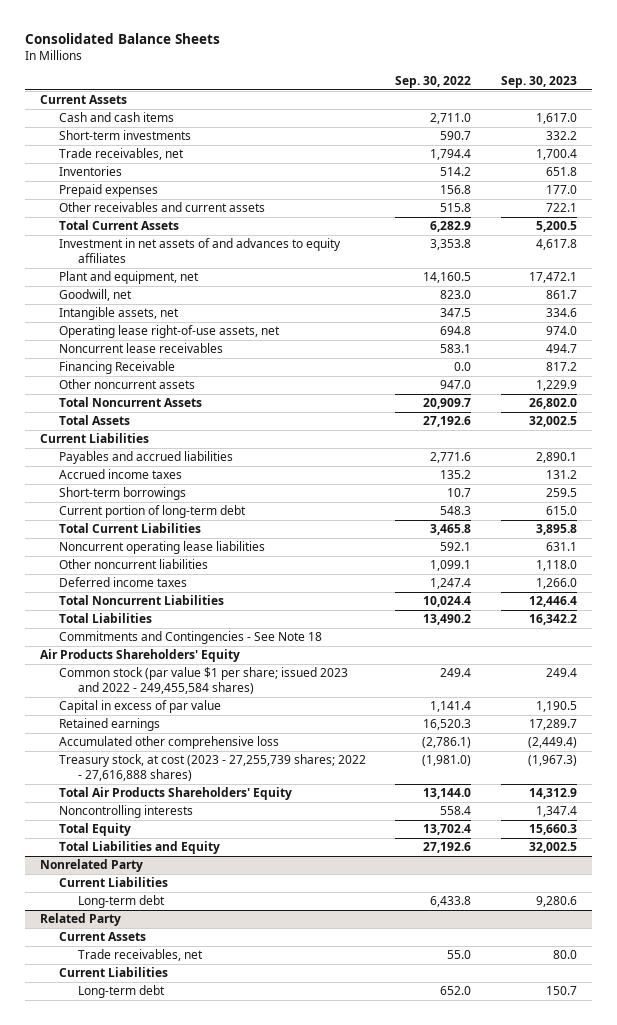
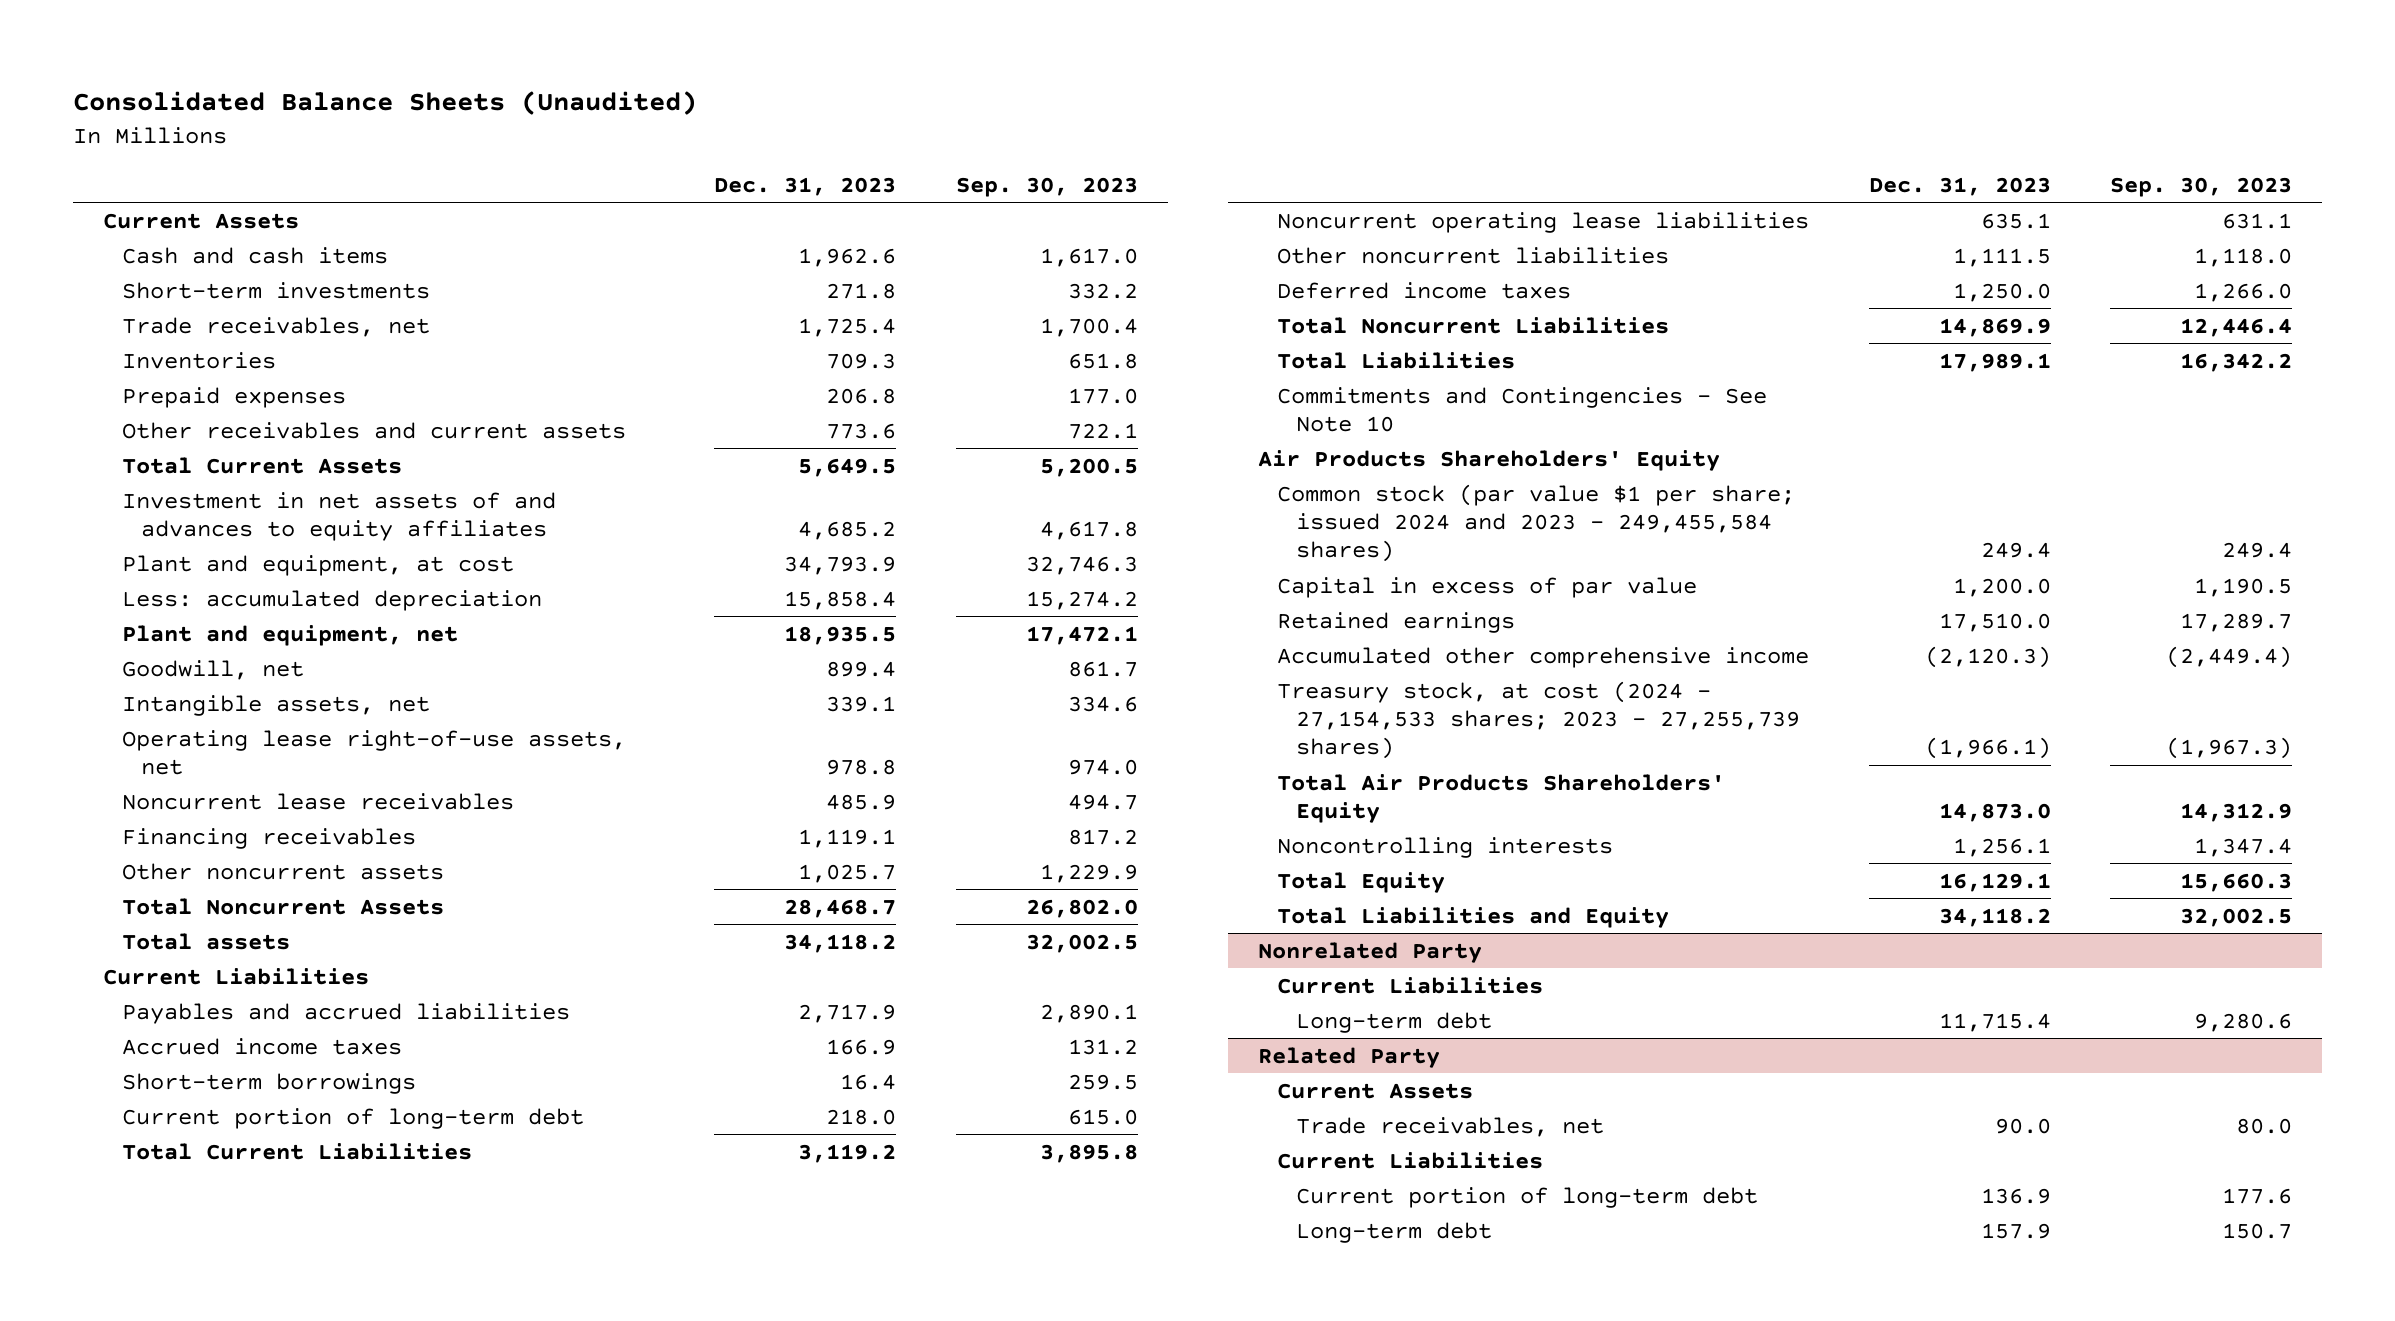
[25,32,221,44] Consolidated Balance Sheets -> [73,91,698,116] Consolidated Balance Sheets (Unaudited)
[395,75,472,88] Sep. 30, 2022 -> none
none -> [713,176,896,196] Dec. 31, 2023
none -> [122,554,515,576] Plant and equipment, at cost
none -> [122,589,543,611] Less: accumulated depreciation
[58,361,175,375] Financing Receivable -> [122,827,417,849] Financing receivables
[58,415,130,426] Total Assets -> [122,932,291,950] Total assets
[58,631,322,645] Commitments and Contingencies - See Note 18 -> [1276,386,1767,432] Commitments and Contingencies - See Note 10
[58,667,348,694] Common stock (par value $1 per share; issued 2023 and 2022 - 249,455,584 shares) -> [1276,483,1795,562] Common stock (par value $1 per share; issued 2024 and 2023 - 249,455,584 shares)
[58,736,279,750] Accumulated other comprehensive loss -> [1276,646,1809,668] Accumulated other comprehensive income
[58,754,366,781] Treasury stock, at cost (2023 - 27,255,739 shares; 2022 - 27,616,888 shares) -> [1276,680,1801,759] Treasury stock, at cost (2024 - 27,154,533 shares; 2023 - 27,255,739 shares)
none -> [1296,1186,1759,1208] Current portion of long-term debt

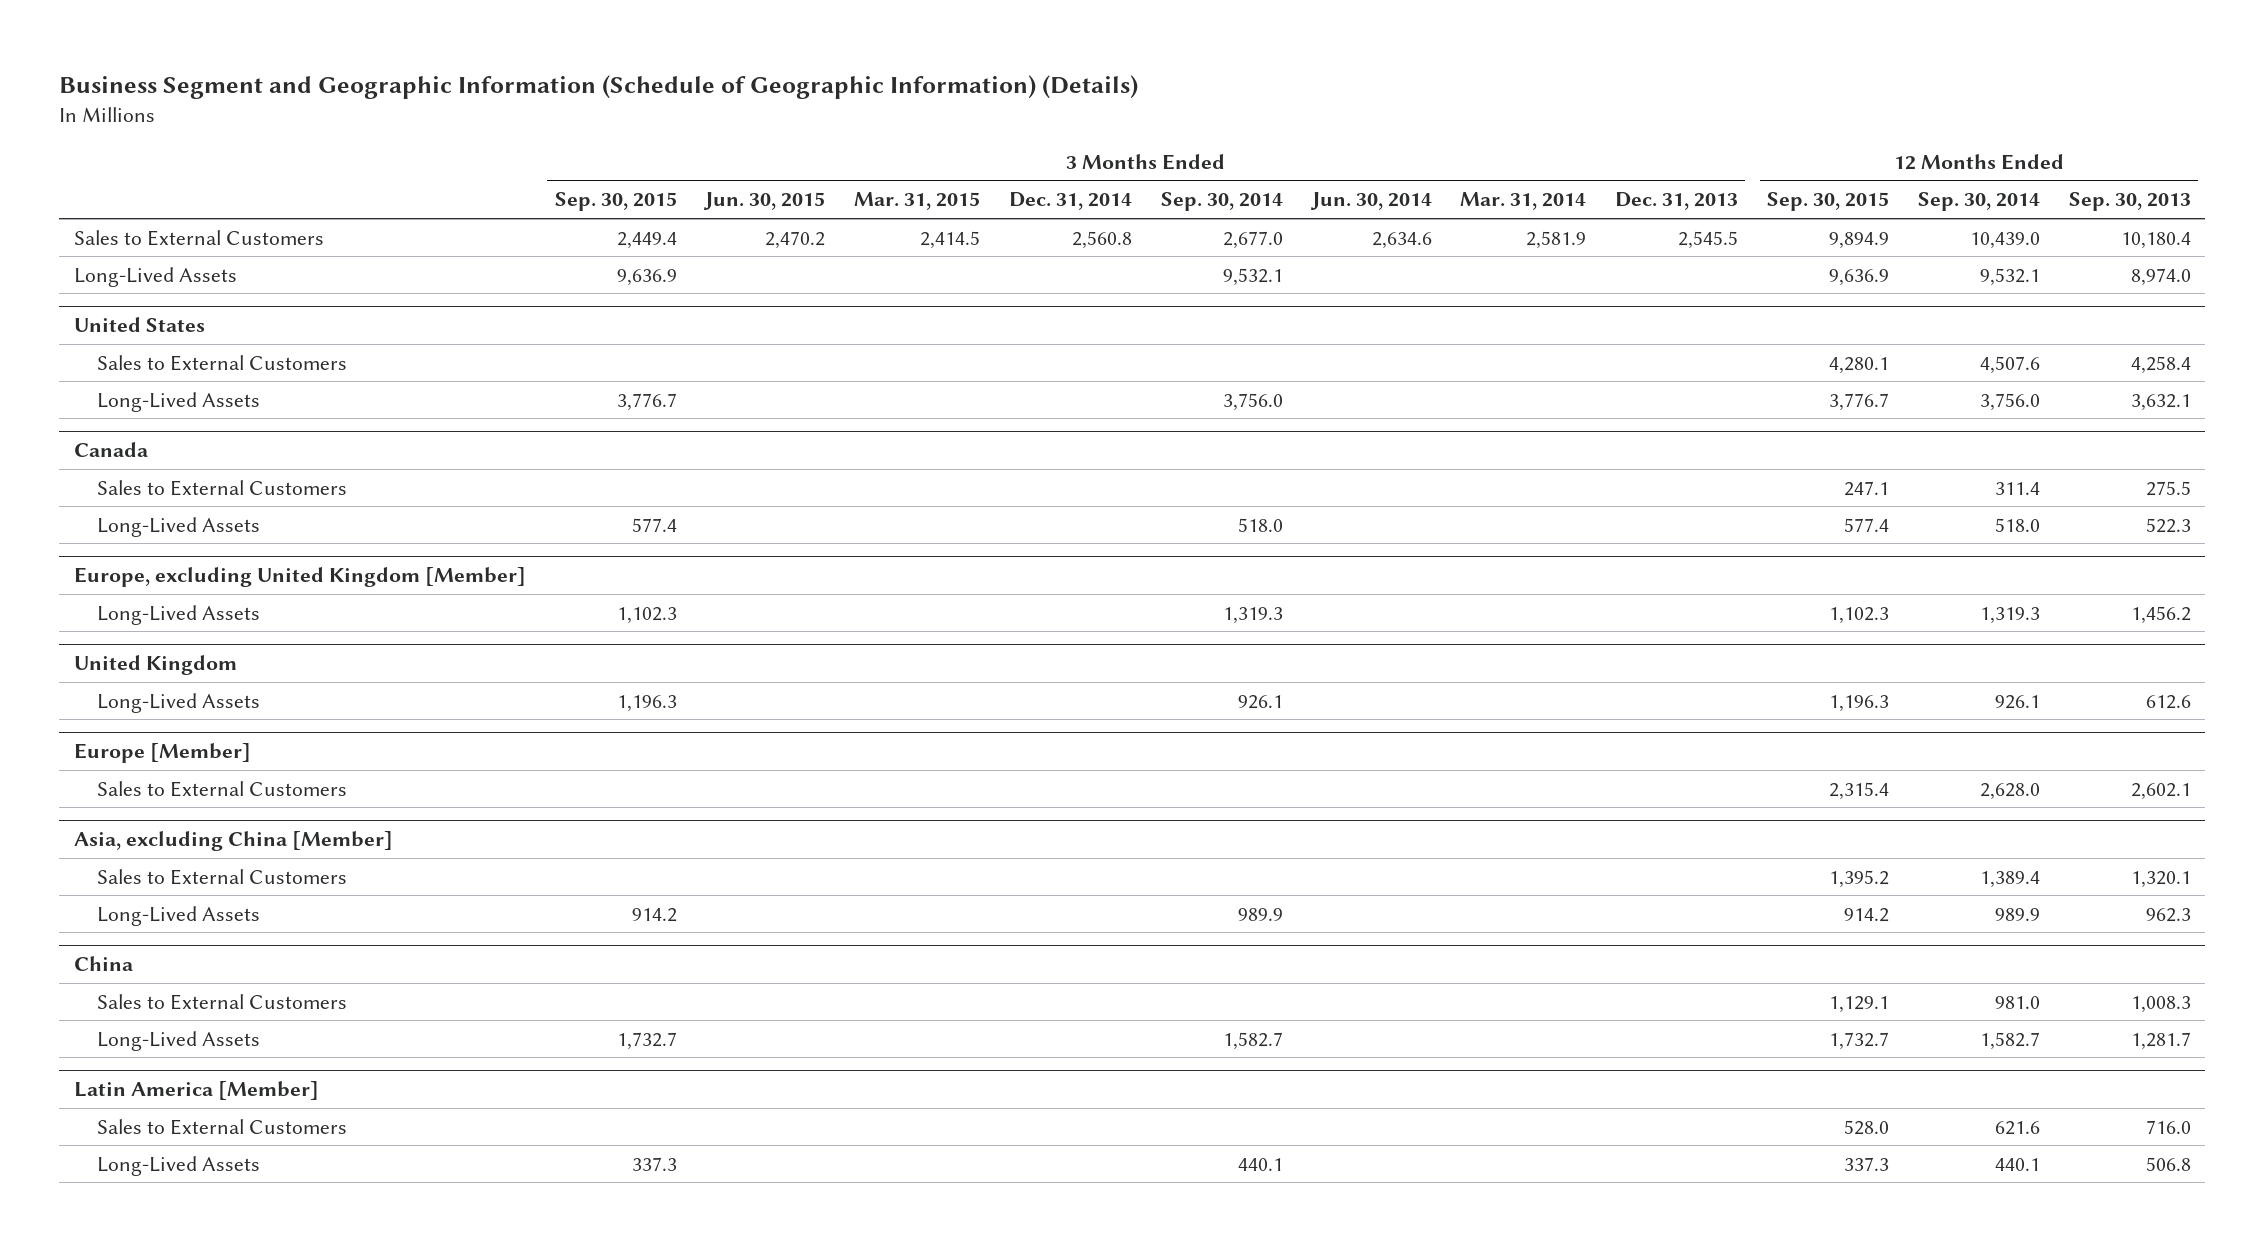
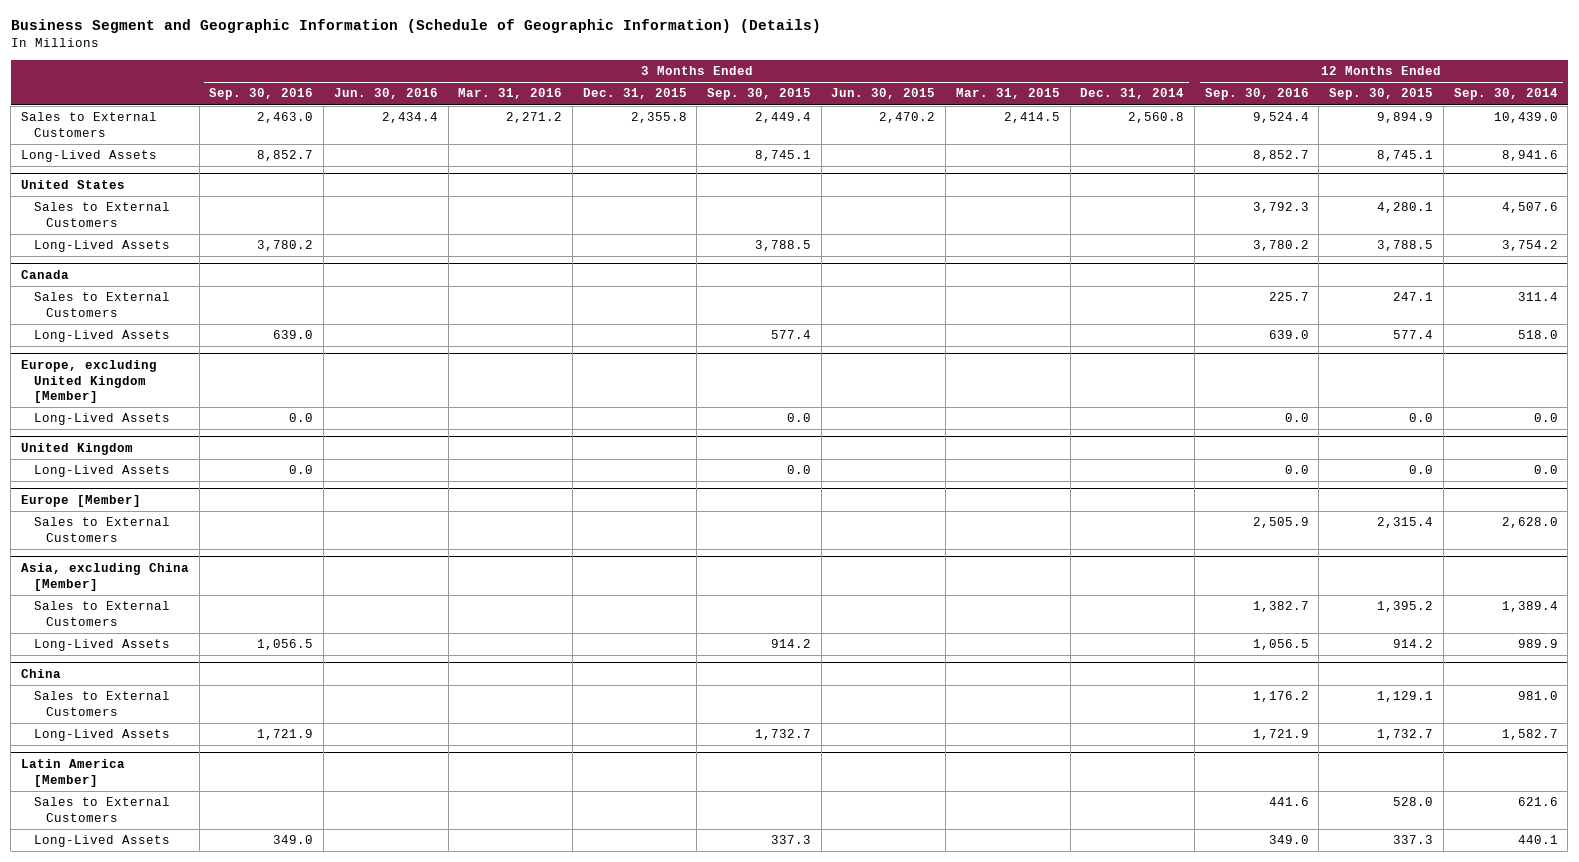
[1160,192,1283,212] Sep. 30, 2014 -> none
[1309,192,1432,211] Jun. 30, 2014 -> none
[1460,192,1587,211] Mar. 31, 2014 -> none
[1615,192,1739,211] Dec. 31, 2013 -> none
[2068,192,2191,212] Sep. 30, 2013 -> none
none -> [209,88,314,101] Sep. 30, 2016
none -> [333,88,438,100] Jun. 30, 2016
none -> [458,88,563,100] Mar. 31, 2016
none -> [582,88,687,100] Dec. 31, 2015
none -> [1204,88,1309,101] Sep. 30, 2016
[616,268,677,286] 9,636.9 -> [755,150,812,162] 8,745.1
[1829,268,1890,286] 9,636.9 -> [1377,150,1434,162] 8,745.1
[1979,267,2040,286] 9,532.1 -> [1501,150,1558,162] 8,941.6
[616,392,677,411] 3,776.7 -> [755,240,812,252] 3,788.5
[1829,392,1890,411] 3,776.7 -> [1377,240,1434,252] 3,788.5
[1979,392,2040,411] 3,756.0 -> [1501,240,1558,252] 3,754.2
[616,606,677,624] 1,102.3 -> [787,413,812,423] 0.0
[1829,606,1890,624] 1,102.3 -> [1409,413,1434,423] 0.0
[1979,606,2040,624] 1,319.3 -> [1533,413,1558,423] 0.0
[616,694,677,712] 1,196.3 -> [787,465,812,475] 0.0
[1829,694,1890,712] 1,196.3 -> [1409,465,1434,475] 0.0
[1994,694,2040,709] 926.1 -> [1533,465,1558,475] 0.0

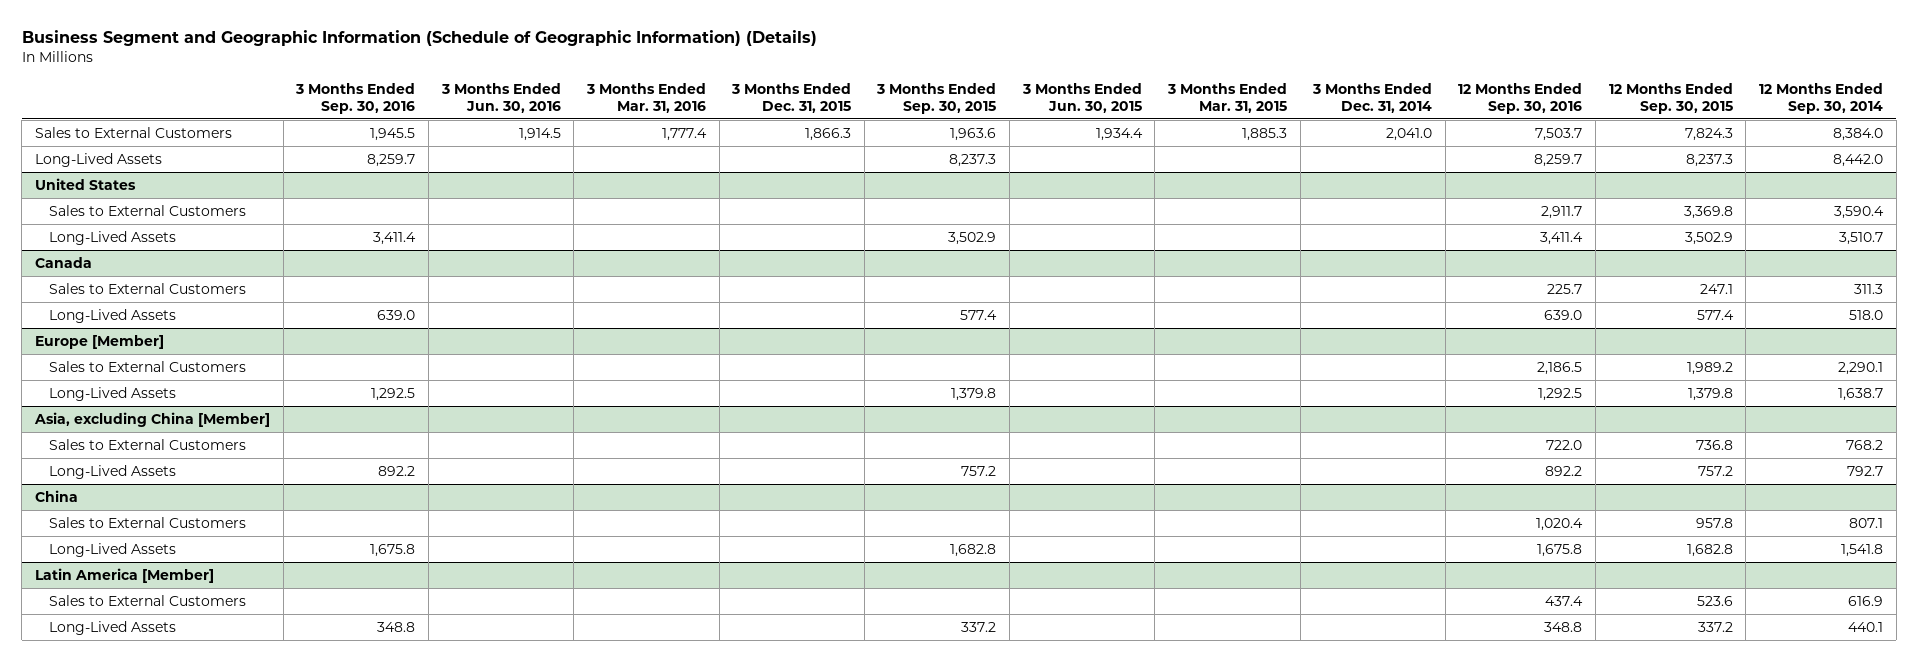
[257,112,314,124] 2,463.0 -> [370,127,416,141] 1,945.5
[381,112,438,124] 2,434.4 -> [518,127,561,141] 1,914.5
[506,112,563,124] 2,271.2 -> [661,127,707,141] 1,777.4
[630,112,687,124] 2,355.8 -> [805,127,852,141] 1,866.3
[755,112,812,124] 2,449.4 -> [950,127,997,141] 1,963.6
[879,112,936,124] 2,470.2 -> [1095,127,1143,141] 1,934.4
[1003,112,1060,124] 2,414.5 -> [1241,127,1287,141] 1,885.3
[1128,112,1185,124] 2,560.8 -> [1386,127,1433,141] 2,041.0
[1252,112,1309,124] 9,524.4 -> [1535,127,1583,141] 7,503.7
[1377,112,1434,124] 9,894.9 -> [1684,127,1733,141] 7,824.3
[1493,112,1558,124] 10,439.0 -> [1833,127,1884,141] 8,384.0
[257,150,314,162] 8,852.7 -> [367,153,416,167] 8,259.7
[755,150,812,162] 8,745.1 -> [949,153,997,167] 8,237.3
[1252,150,1309,162] 8,852.7 -> [1534,153,1583,167] 8,259.7
[1377,150,1434,162] 8,745.1 -> [1685,153,1733,167] 8,237.3
[1501,150,1558,162] 8,941.6 -> [1833,153,1884,167] 8,442.0
[1252,202,1309,214] 3,792.3 -> [1541,205,1583,219] 2,911.7
[1377,202,1434,214] 4,280.1 -> [1683,205,1733,219] 3,369.8
[1501,202,1558,214] 4,507.6 -> [1834,205,1885,219] 3,590.4
[257,240,314,252] 3,780.2 -> [373,231,417,245] 3,411.4
[755,240,812,252] 3,788.5 -> [948,231,997,245] 3,502.9
[1252,240,1309,252] 3,780.2 -> [1540,231,1584,245] 3,411.4
[1377,240,1434,252] 3,788.5 -> [1684,231,1733,245] 3,502.9
[1501,240,1558,252] 3,754.2 -> [1839,231,1884,245] 3,510.7
[1517,292,1558,302] 311.4 -> [1854,283,1884,294] 311.3
[21,360,158,404] Europe, excluding United Kingdom [Member] -> none
[33,413,170,426] Long-Lived Assets -> none
[21,443,134,456] United Kingdom -> none
[33,465,170,478] Long-Lived Assets -> none
[1252,517,1309,529] 2,505.9 -> [1537,361,1583,375] 2,186.5
[1377,517,1434,529] 2,315.4 -> [1686,361,1733,375] 1,989.2
[1501,517,1558,529] 2,628.0 -> [1838,361,1884,375] 2,290.1
none -> [49,386,177,401] Long-Lived Assets
[1252,601,1309,613] 1,382.7 -> [1546,439,1583,450] 722.0
[1377,601,1434,613] 1,395.2 -> [1695,439,1733,450] 736.8
[1501,601,1558,613] 1,389.4 -> [1846,439,1884,450] 768.2
[257,639,314,651] 1,056.5 -> [378,465,416,476] 892.2
[771,639,812,649] 914.2 -> [961,465,997,476] 757.2
[1252,639,1309,651] 1,056.5 -> [1545,465,1583,476] 892.2
[1393,639,1434,649] 914.2 -> [1697,465,1733,476] 757.2
[1517,639,1558,649] 989.9 -> [1847,465,1884,476] 792.7
[1252,691,1309,703] 1,176.2 -> [1536,517,1584,531] 1,020.4
[1377,691,1434,703] 1,129.1 -> [1695,517,1733,528] 957.8
[1517,691,1558,701] 981.0 -> [1849,517,1884,528] 807.1
[257,729,314,741] 1,721.9 -> [370,543,416,557] 1,675.8
[755,729,812,741] 1,732.7 -> [950,543,997,557] 1,682.8
[1252,729,1309,741] 1,721.9 -> [1537,543,1583,557] 1,675.8
[1377,729,1434,741] 1,732.7 -> [1686,543,1733,557] 1,682.8
[1501,729,1558,741] 1,582.7 -> [1841,543,1884,557] 1,541.8
[1268,797,1309,807] 441.6 -> [1545,595,1584,606] 437.4
[1393,797,1434,807] 528.0 -> [1696,595,1733,606] 523.6
[1517,797,1558,807] 621.6 -> [1848,595,1884,606] 616.9
[273,835,314,845] 349.0 -> [377,621,416,632] 348.8
[771,835,812,845] 337.3 -> [961,621,997,632] 337.2
[1268,835,1309,845] 349.0 -> [1544,621,1583,632] 348.8
[1393,835,1434,845] 337.3 -> [1697,621,1733,632] 337.2

